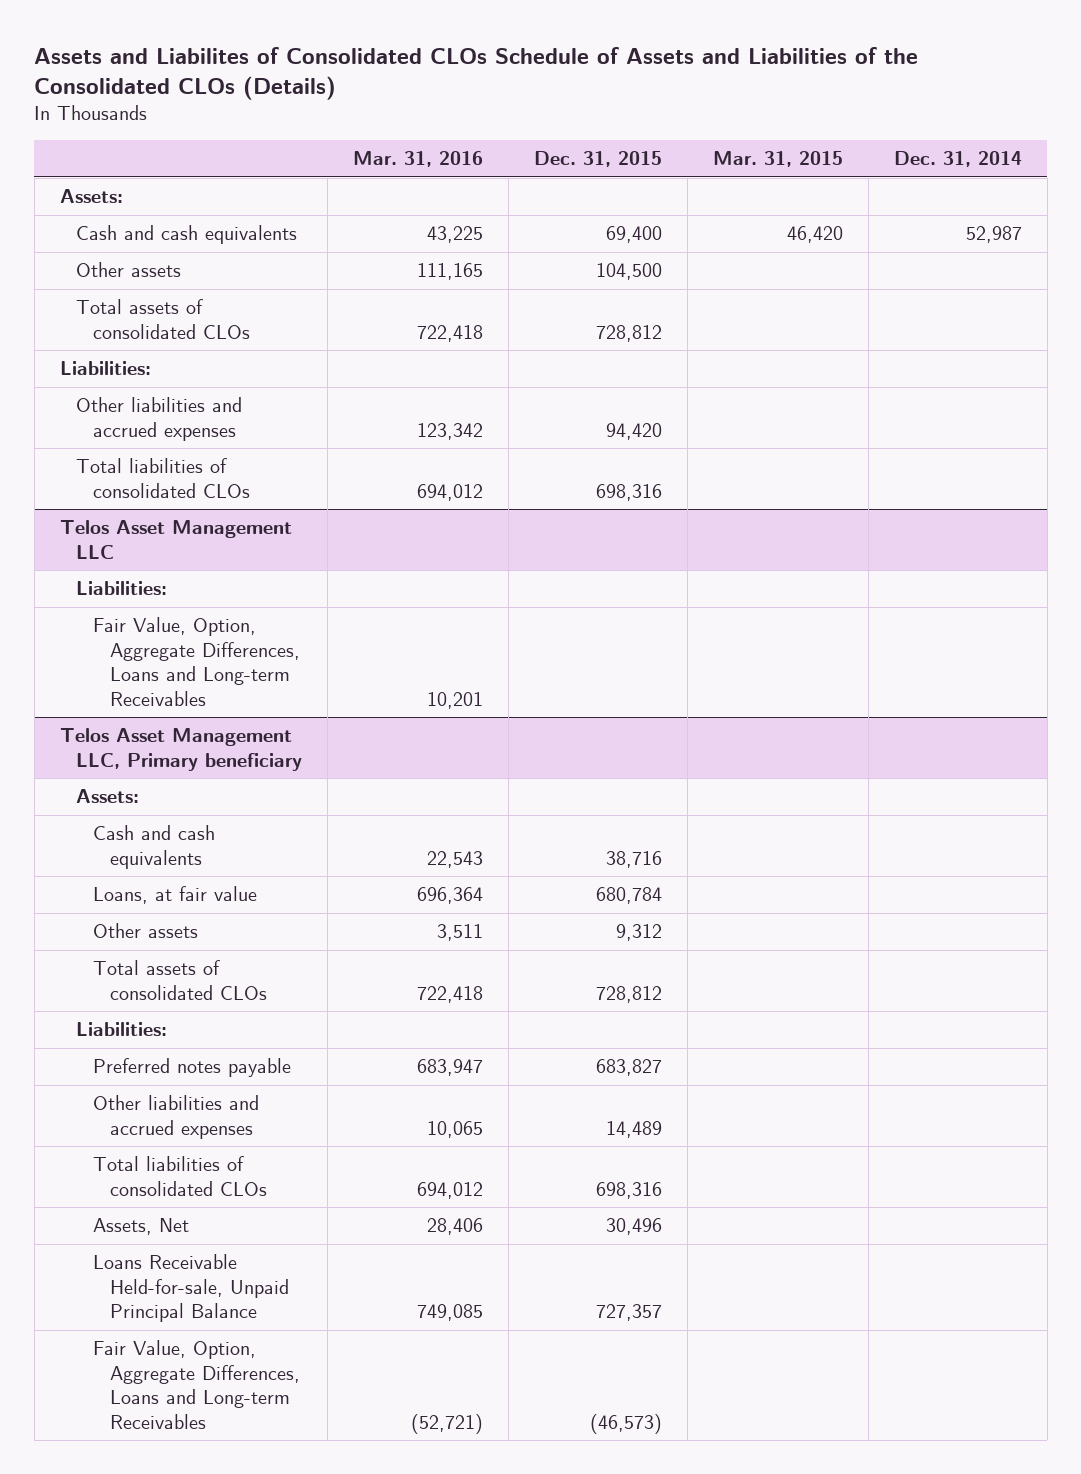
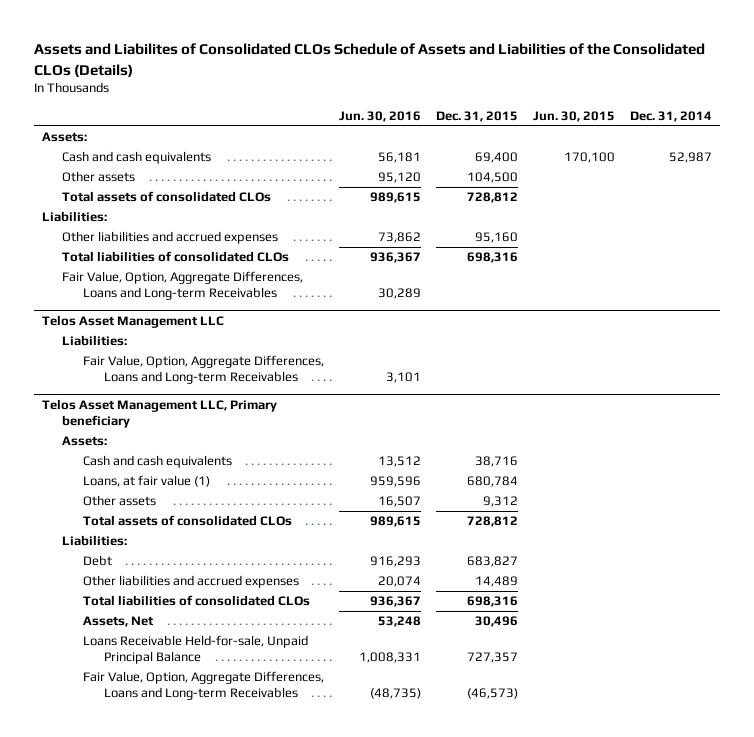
[353,151,484,168] Mar. 31, 2016 -> none
[712,151,843,168] Mar. 31, 2015 -> none
none -> [339,110,422,122] Jun. 30, 2016
none -> [533,110,616,122] Jun. 30, 2015
[606,422,663,440] 94,420 -> [475,232,519,244] 95,160
none -> [62,271,304,301] Fair Value, Option, Aggregate Differences, Loans and Long-term Receivables
[93,886,258,905] Loans, at fair value -> [83,475,211,488] Loans, at fair value (1)
[93,1058,292,1078] Preferred notes payable -> [83,555,113,567] Debt

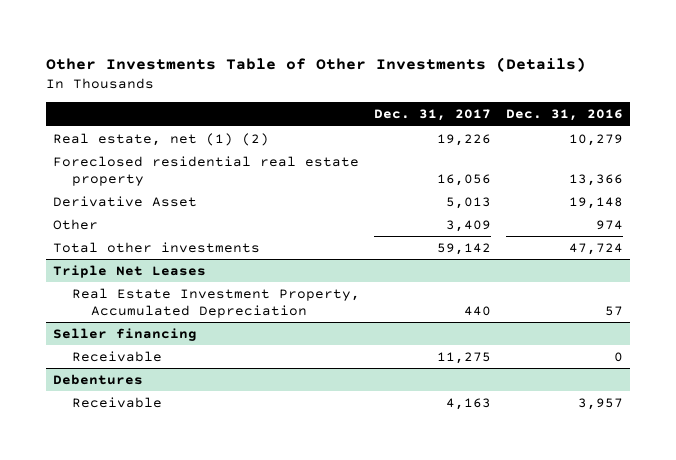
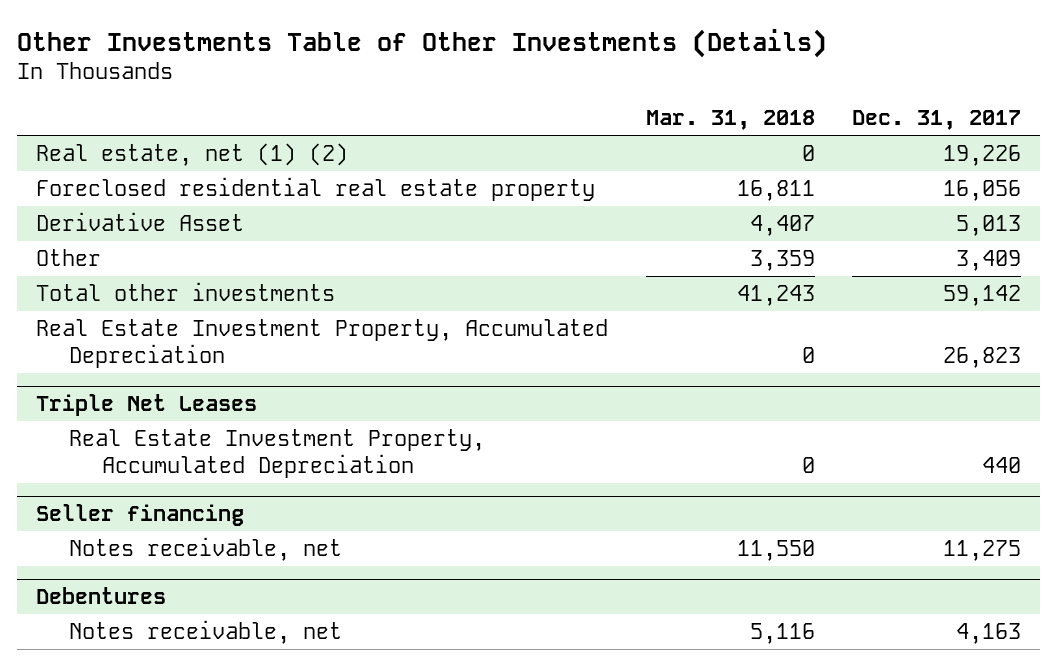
[505,109,623,122] Dec. 31, 2016 -> none
none -> [645,110,815,131] Mar. 31, 2018
none -> [36,318,609,368] Real Estate Investment Property, Accumulated Depreciation
[72,350,163,362] Receivable -> [69,536,343,561] Notes receivable, net
[72,396,163,408] Receivable -> [69,619,343,644] Notes receivable, net

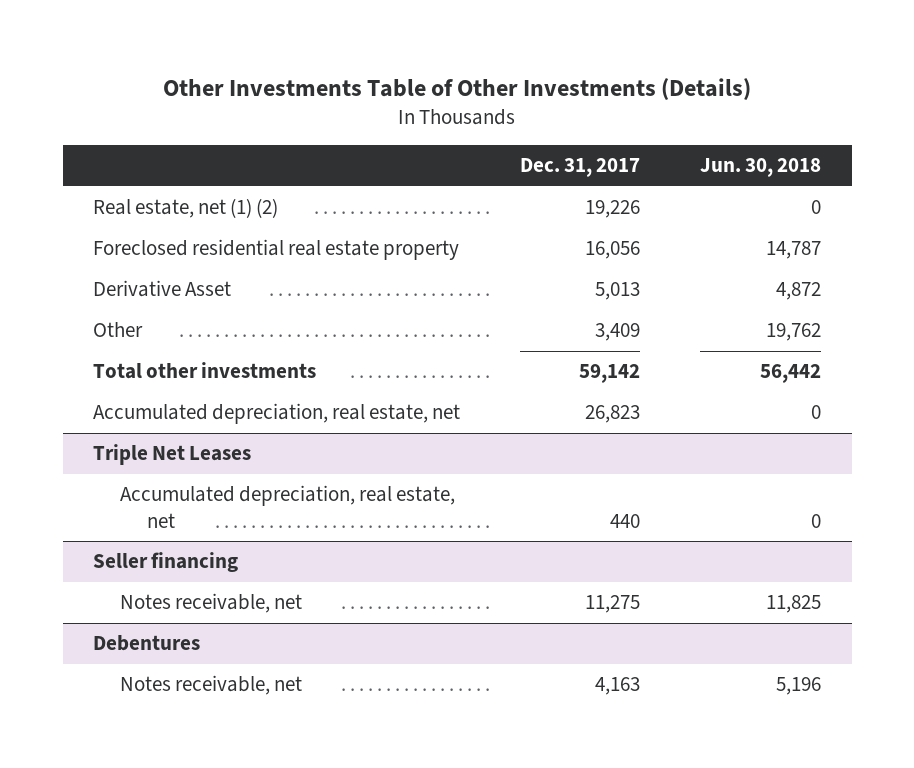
[645,110,815,131] Mar. 31, 2018 -> none
none -> [700,158,822,178] Jun. 30, 2018
[36,318,609,368] Real Estate Investment Property, Accumulated Depreciation -> [93,403,461,425] Accumulated depreciation, real estate, net
[69,428,486,478] Real Estate Investment Property, Accumulated Depreciation -> [120,485,456,528] Accumulated depreciation, real estate, net

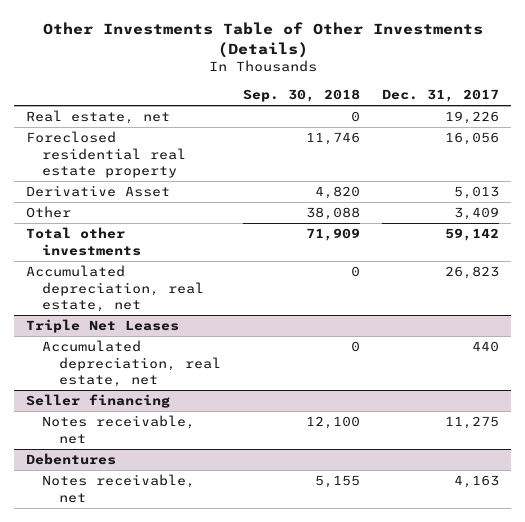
[700,158,822,178] Jun. 30, 2018 -> none
none -> [243,89,361,103] Sep. 30, 2018
[93,198,279,219] Real estate, net (1) (2) -> [25,110,170,125] Real estate, net

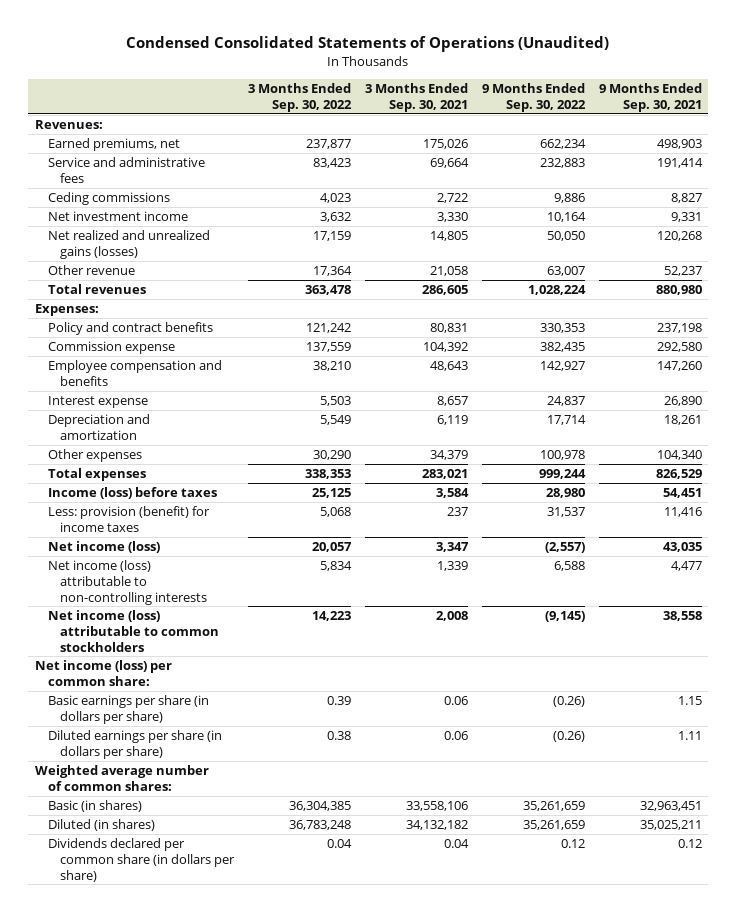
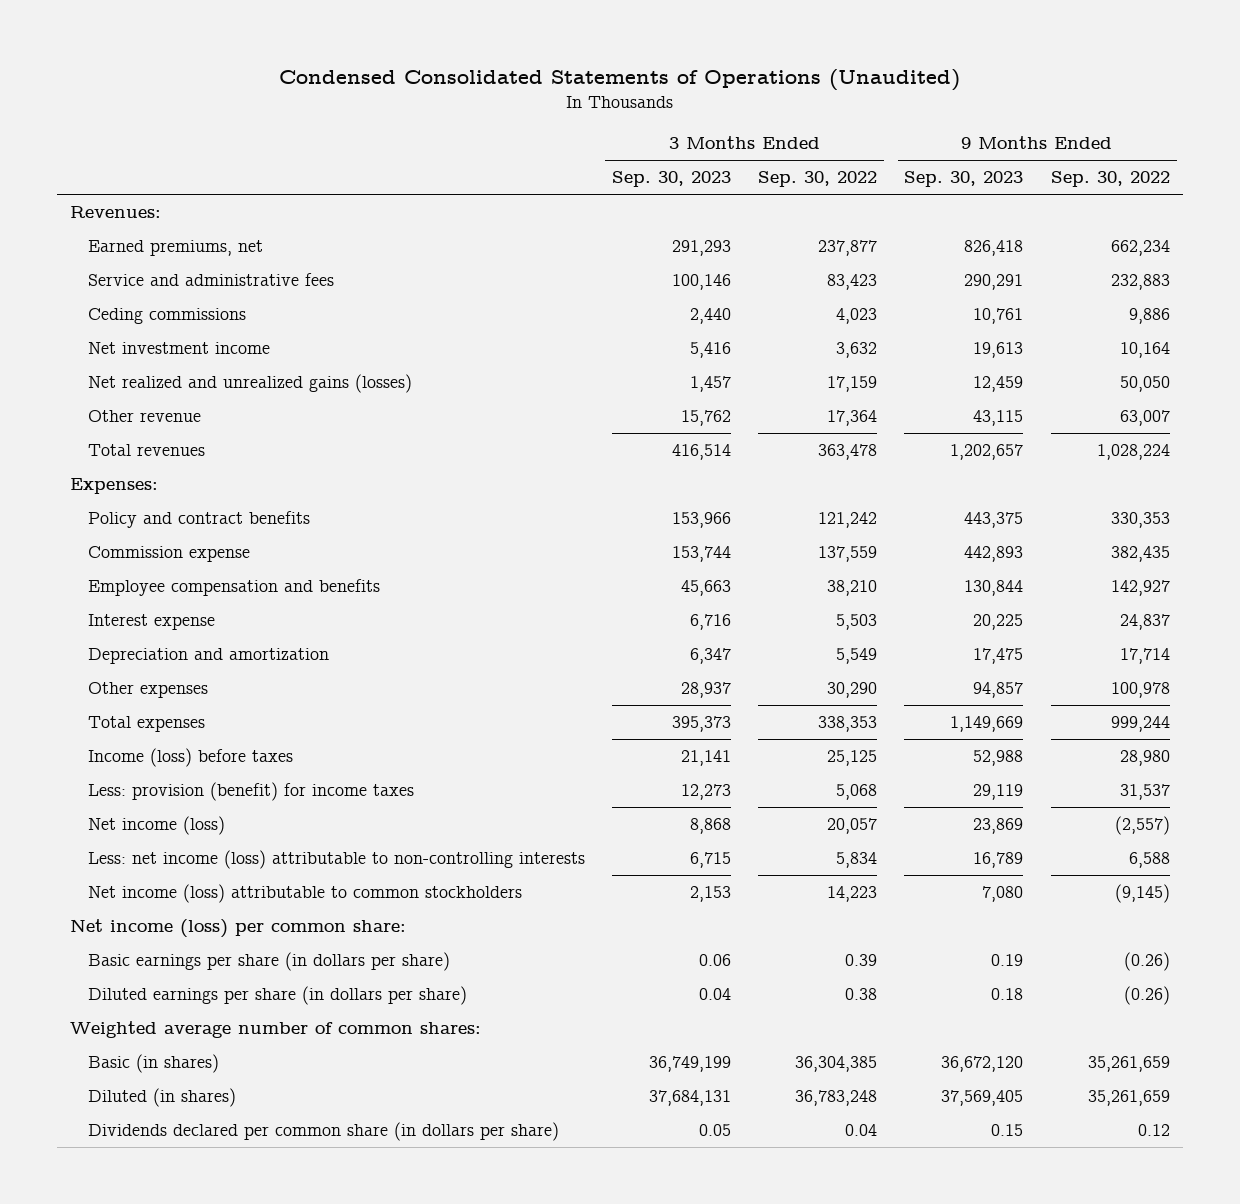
[364,83,468,113] 3 Months Ended Sep. 30, 2021 -> none
[598,83,702,113] 9 Months Ended Sep. 30, 2021 -> none
none -> [612,171,732,188] Sep. 30, 2023
none -> [904,171,1024,188] Sep. 30, 2023
[47,560,208,605] Net income (loss) attributable to non-controlling interests -> [87,850,585,870] Less: net income (loss) attributable to non-controlling interests

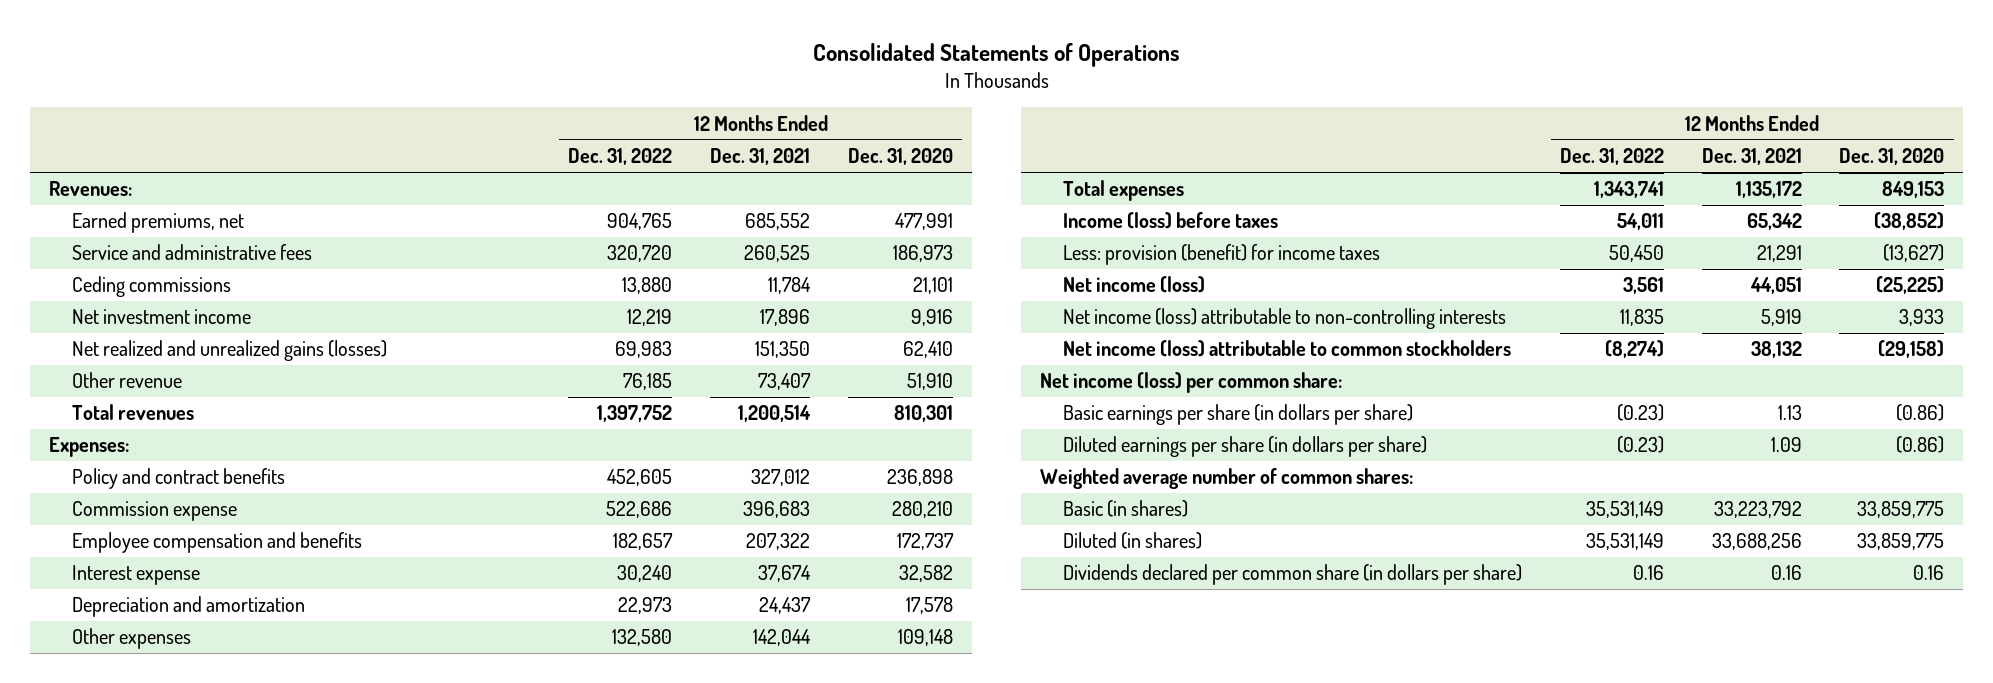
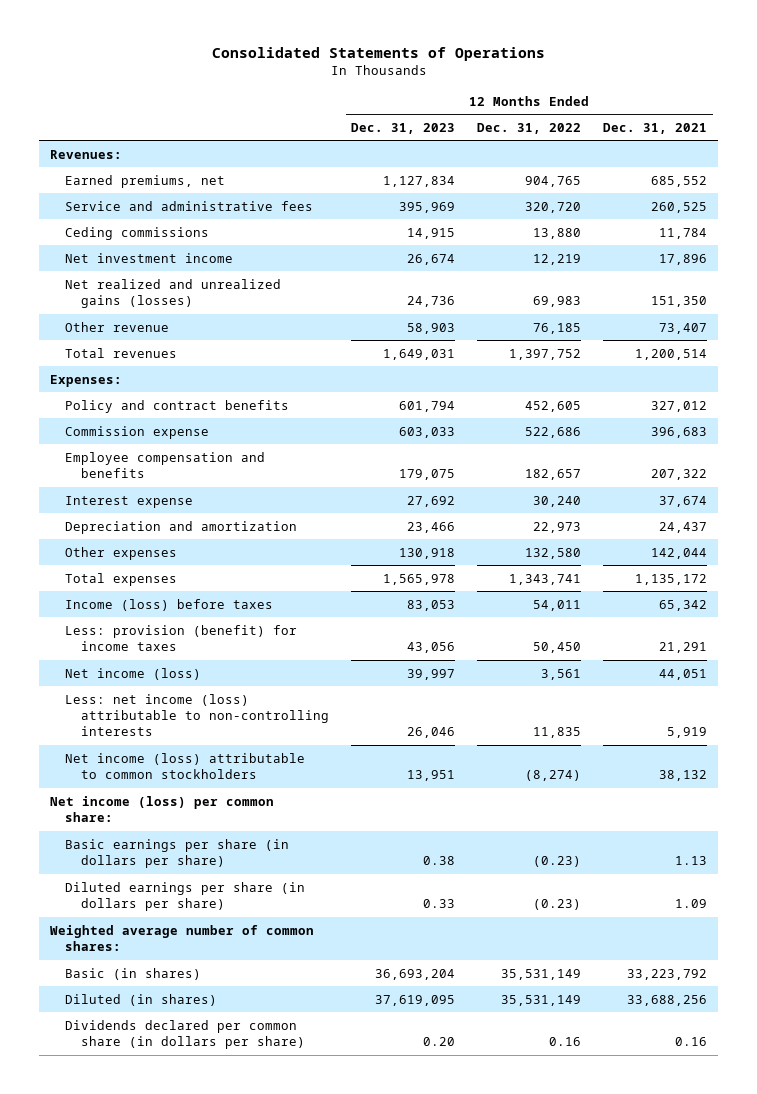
[847,148,953,166] Dec. 31, 2020 -> none
none -> [351,122,456,134] Dec. 31, 2023
[1063,308,1507,330] Net income (loss) attributable to non-controlling interests -> [65,693,330,737] Less: net income (loss) attributable to non-controlling interests

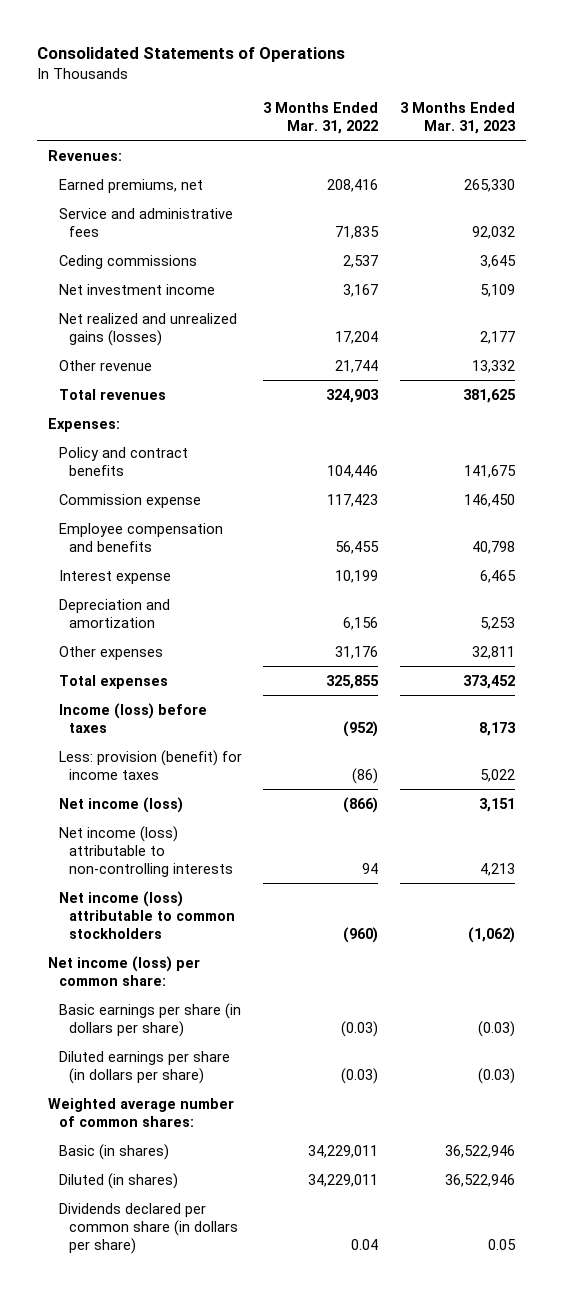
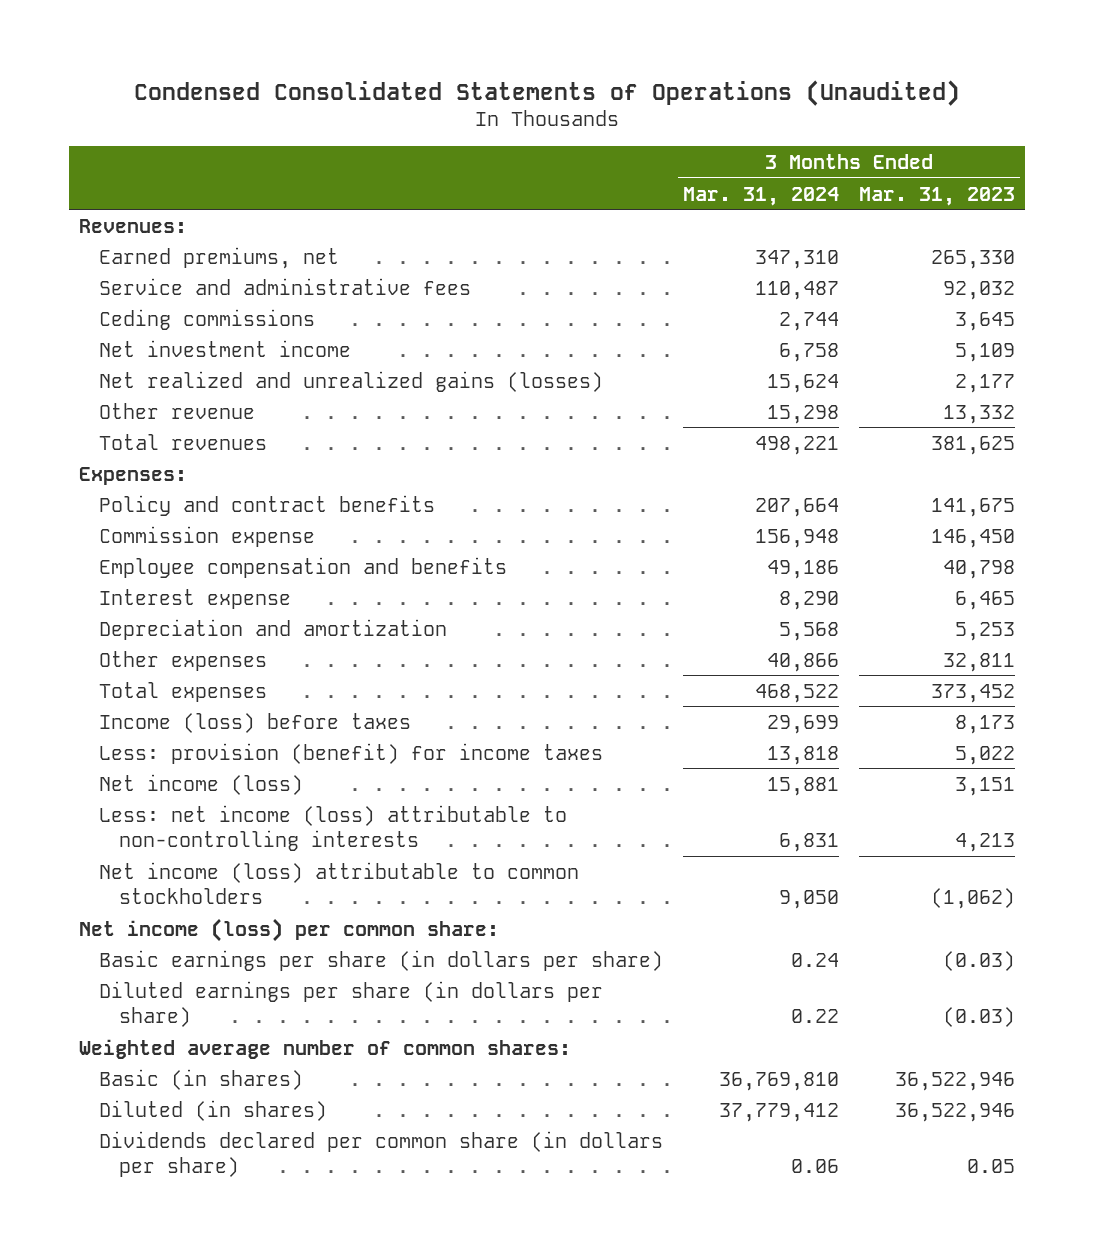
[37,47,346,63] Consolidated Statements of Operations -> [133,79,960,106] Condensed Consolidated Statements of Operations (Unaudited)
[263,101,379,134] 3 Months Ended Mar. 31, 2022 -> none
none -> [682,186,839,206] Mar. 31, 2024
[58,825,234,877] Net income (loss) attributable to non-controlling interests -> [98,804,567,852] Less: net income (loss) attributable to non-controlling interests

